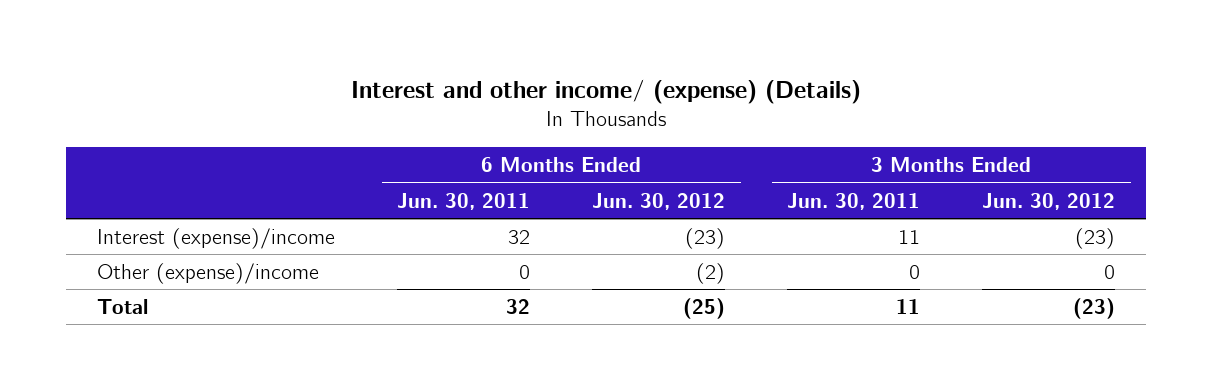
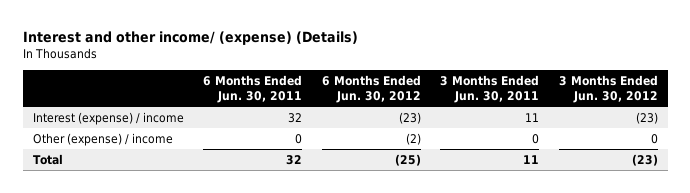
[97,227,336,249] Interest (expense)/income -> [32,111,184,125] Interest (expense) / income
[97,262,320,284] Other (expense)/income -> [32,132,173,146] Other (expense) / income

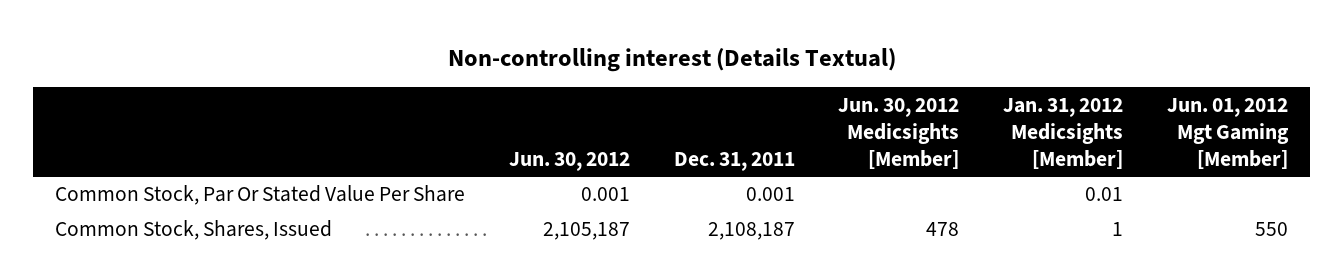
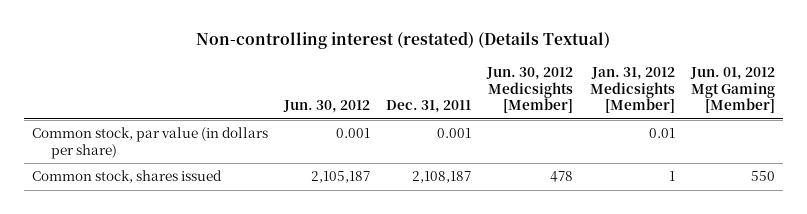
[447,48,896,73] Non-controlling interest (Details Textual) -> [196,31,611,50] Non-controlling interest (restated) (Details Textual)
[54,185,465,206] Common Stock, Par Or Stated Value Per Share -> [32,127,269,159] Common stock, par value (in dollars per share)
[54,220,332,241] Common Stock, Shares, Issued -> [32,170,223,184] Common stock, shares issued

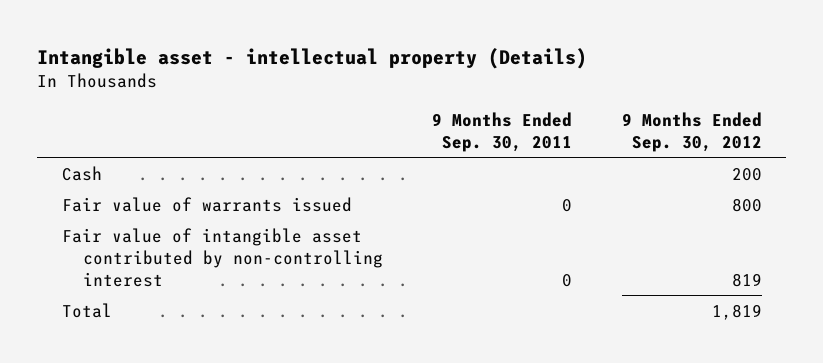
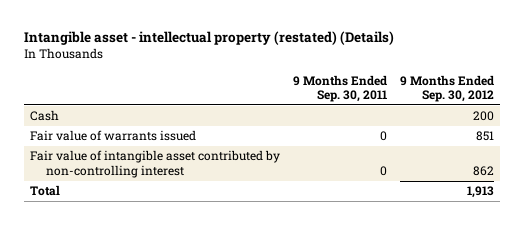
[37,47,588,69] Intangible asset - intellectual property (Details) -> [24,31,395,46] Intangible asset - intellectual property (restated) (Details)
[731,197,762,212] 800 -> [476,131,495,142] 851
[731,272,762,287] 819 -> [473,165,495,176] 862
[711,303,762,320] 1,819 -> [467,186,495,199] 1,913

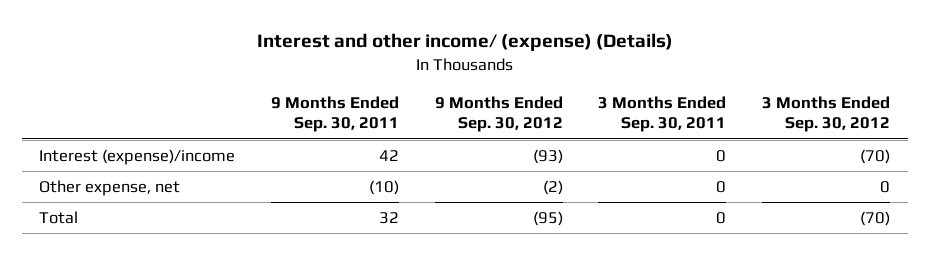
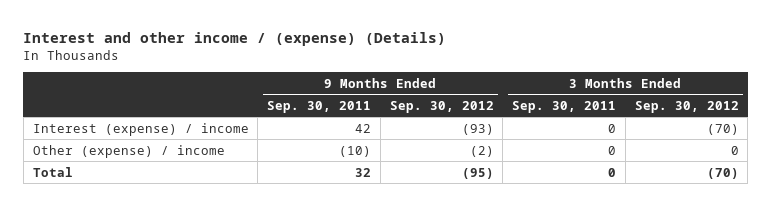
[256,33,673,52] Interest and other income/ (expense) (Details) -> [23,31,447,46] Interest and other income / (expense) (Details)
[39,149,236,166] Interest (expense)/income -> [32,122,249,136] Interest (expense) / income
[39,180,181,197] Other expense, net -> [32,144,225,158] Other (expense) / income

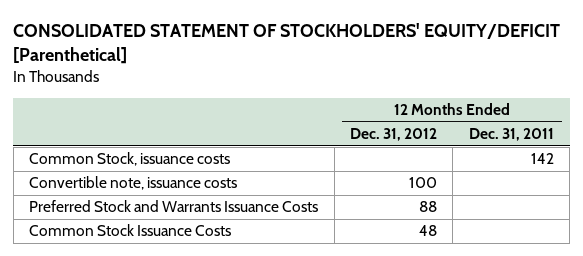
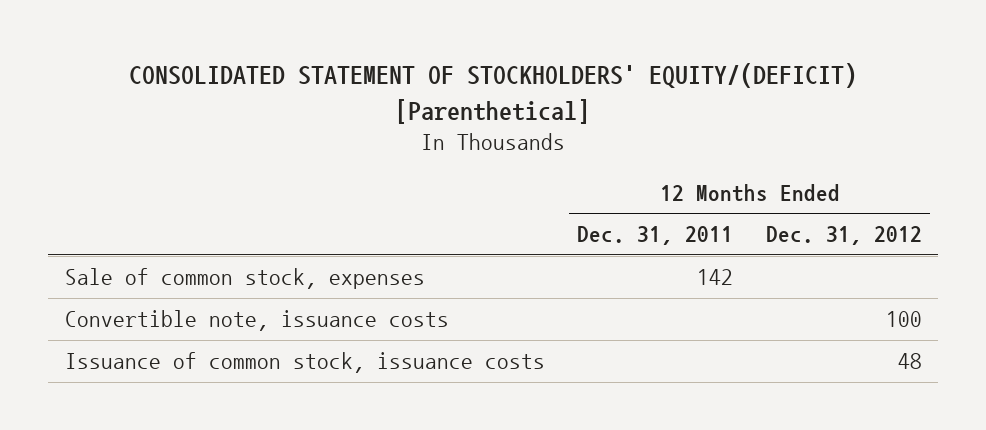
[13,23,561,65] CONSOLIDATED STATEMENT OF STOCKHOLDERS' EQUITY/DEFICIT [Parenthetical] -> [129,63,858,124] CONSOLIDATED STATEMENT OF STOCKHOLDERS' EQUITY/(DEFICIT) [Parenthetical]
[29,152,231,167] Common Stock, issuance costs -> [64,268,425,290] Sale of common stock, expenses
[29,200,319,213] Preferred Stock and Warrants Issuance Costs -> none
[29,224,232,237] Common Stock Issuance Costs -> [64,352,545,374] Issuance of common stock, issuance costs

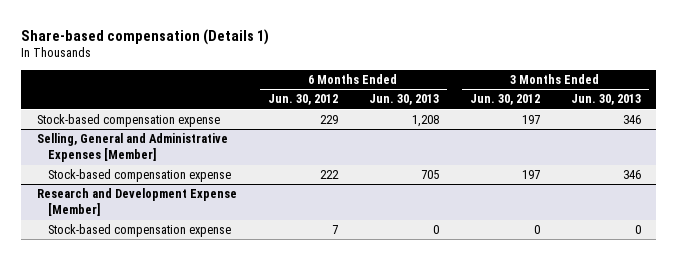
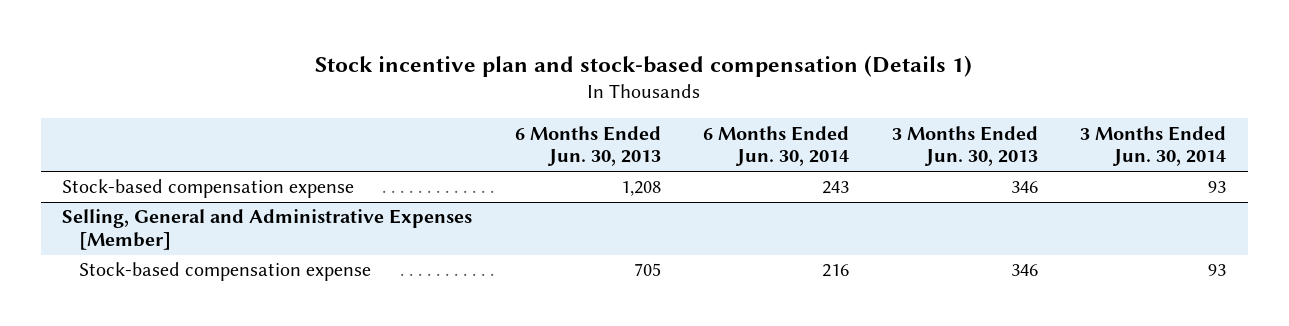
[21,28,270,45] Share-based compensation (Details 1) -> [315,54,973,77] Stock incentive plan and stock-based compensation (Details 1)
[267,94,338,106] Jun. 30, 2012 -> none
[469,94,540,106] Jun. 30, 2012 -> none
none -> [703,125,850,167] 6 Months Ended Jun. 30, 2014
none -> [1080,125,1227,167] 3 Months Ended Jun. 30, 2014
[36,188,237,217] Research and Development Expense [Member] -> none
[47,224,231,238] Stock-based compensation expense -> none

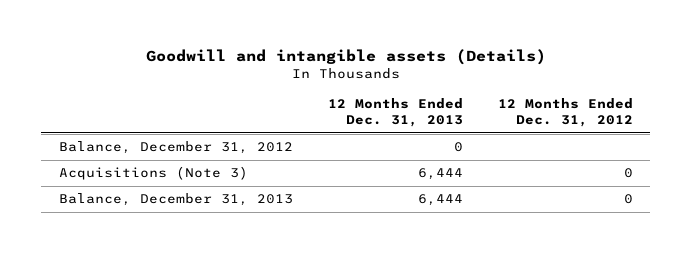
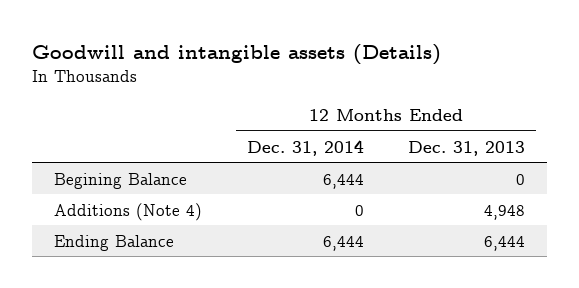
[497,98,633,128] 12 Months Ended Dec. 31, 2012 -> none
none -> [246,139,364,156] Dec. 31, 2014
[58,141,293,155] Balance, December 31, 2012 -> [54,172,188,189] Begining Balance
[58,166,248,181] Acquisitions (Note 3) -> [54,202,203,221] Additions (Note 4)
[417,168,463,181] 6,444 -> [483,204,525,220] 4,948
[58,193,293,207] Balance, December 31, 2013 -> [54,234,175,251] Ending Balance

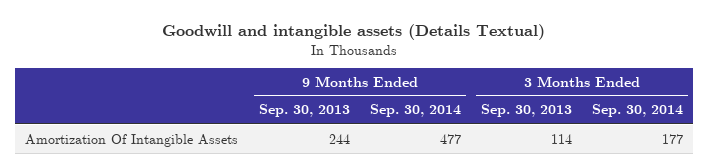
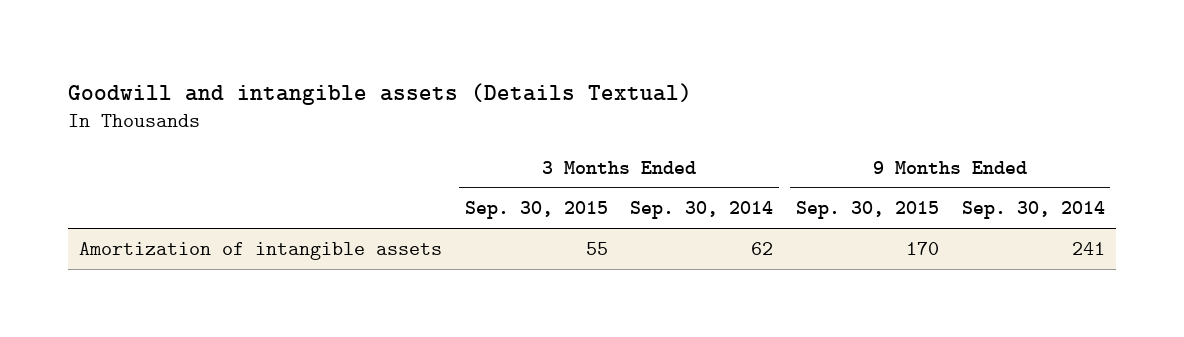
[258,104,350,118] Sep. 30, 2013 -> none
[480,104,572,118] Sep. 30, 2013 -> none
none -> [464,201,608,220] Sep. 30, 2015
none -> [796,201,940,220] Sep. 30, 2015
[25,133,239,147] Amortization Of Intangible Assets -> [78,242,442,261] Amortization of intangible assets
[439,133,461,144] 477 -> [1071,242,1105,256] 241
[662,133,684,144] 177 -> [751,242,774,256] 62

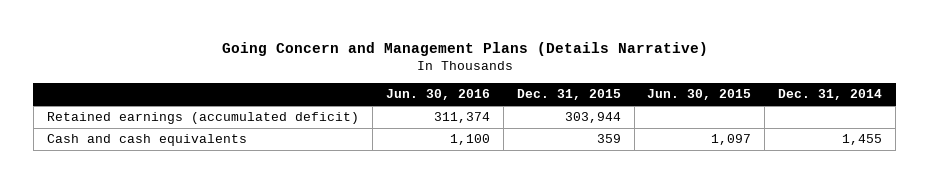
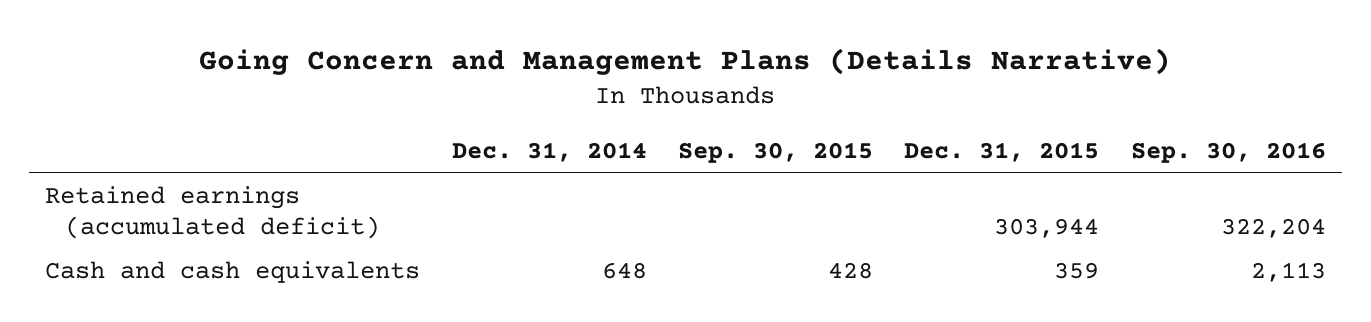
[385,89,490,101] Jun. 30, 2016 -> none
[647,89,752,101] Jun. 30, 2015 -> none
none -> [677,142,873,164] Sep. 30, 2015
none -> [1130,142,1326,164] Sep. 30, 2016
[842,134,883,146] 1,455 -> [601,262,647,280] 648

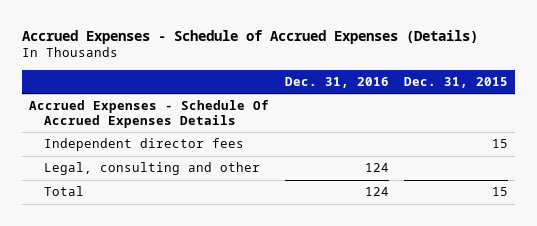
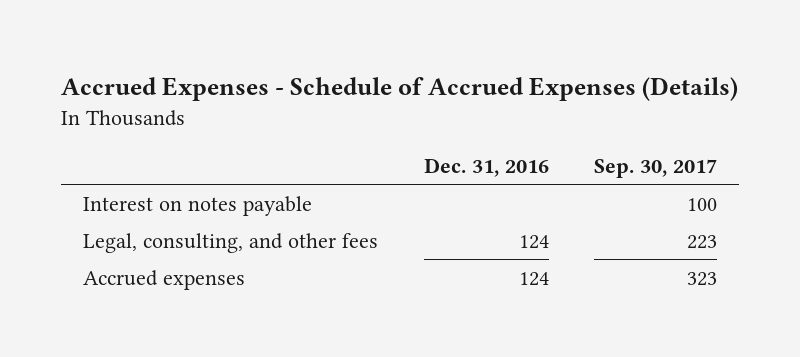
[403,76,508,88] Dec. 31, 2015 -> none
none -> [593,159,717,179] Sep. 30, 2017
[29,100,270,128] Accrued Expenses - Schedule Of Accrued Expenses Details -> none
[44,138,245,152] Independent director fees -> none
none -> [83,195,313,216] Interest on notes payable
[44,162,261,176] Legal, consulting and other -> [83,232,379,253] Legal, consulting, and other fees
[44,186,85,197] Total -> [83,269,246,290] Accrued expenses

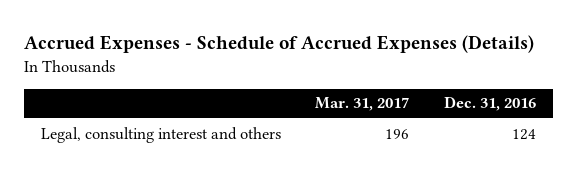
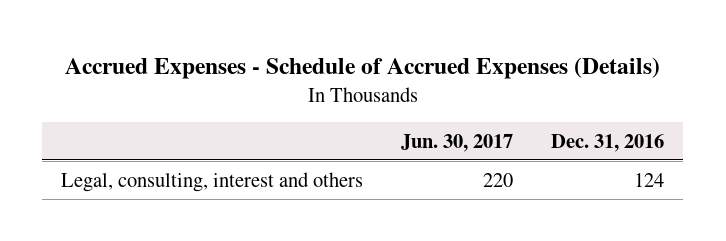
[315,97,410,112] Mar. 31, 2017 -> none
none -> [401,133,514,152] Jun. 30, 2017
[40,126,281,143] Legal, consulting interest and others -> [61,171,364,192] Legal, consulting, interest and others

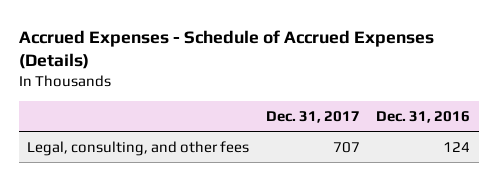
[401,133,514,152] Jun. 30, 2017 -> none
none -> [265,111,360,124] Dec. 31, 2017
[61,171,364,192] Legal, consulting, interest and others -> [27,140,250,156] Legal, consulting, and other fees

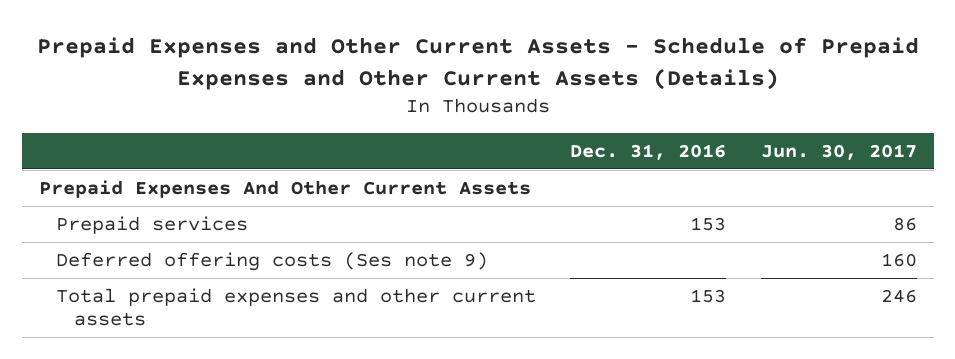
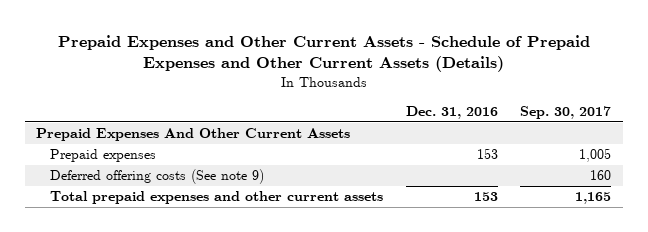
[760,143,917,160] Jun. 30, 2017 -> none
none -> [520,106,612,120] Sep. 30, 2017
[56,215,249,234] Prepaid services -> [49,149,156,163] Prepaid expenses
[56,251,489,271] Deferred offering costs (Ses note 9) -> [49,169,264,185] Deferred offering costs (See note 9)

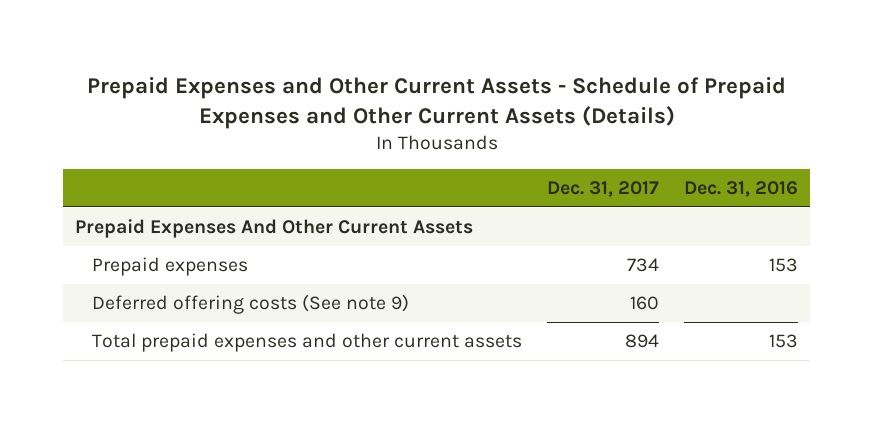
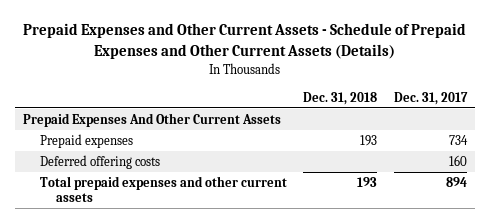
[683,180,798,197] Dec. 31, 2016 -> none
none -> [303,91,378,105] Dec. 31, 2018
[92,294,410,315] Deferred offering costs (See note 9) -> [39,154,160,169] Deferred offering costs

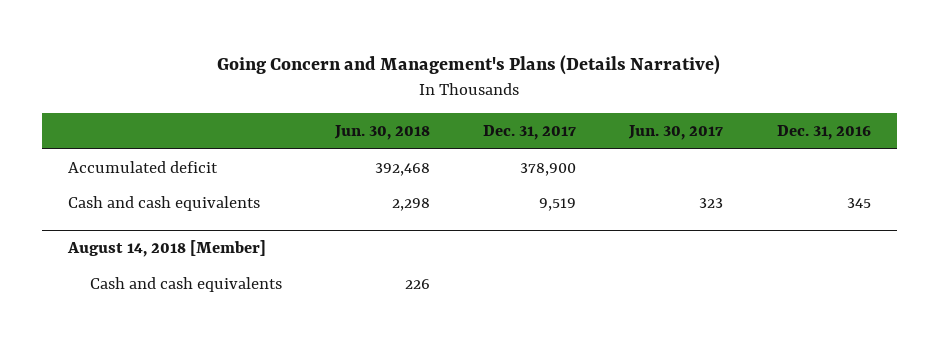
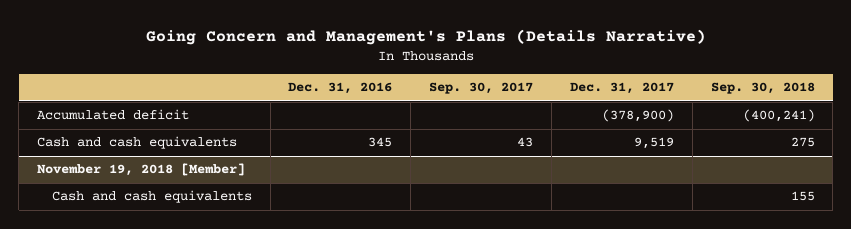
[334,125,431,141] Jun. 30, 2018 -> none
[628,125,724,141] Jun. 30, 2017 -> none
none -> [429,82,534,95] Sep. 30, 2017
none -> [710,82,815,95] Sep. 30, 2018
[520,162,577,176] 378,900 -> [601,109,674,123] (378,900)
[67,240,267,258] August 14, 2018 [Member] -> none
none -> [36,163,245,177] November 19, 2018 [Member]

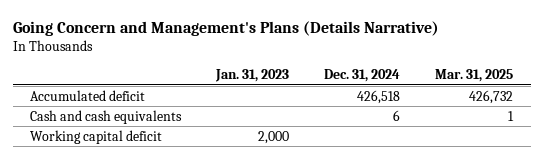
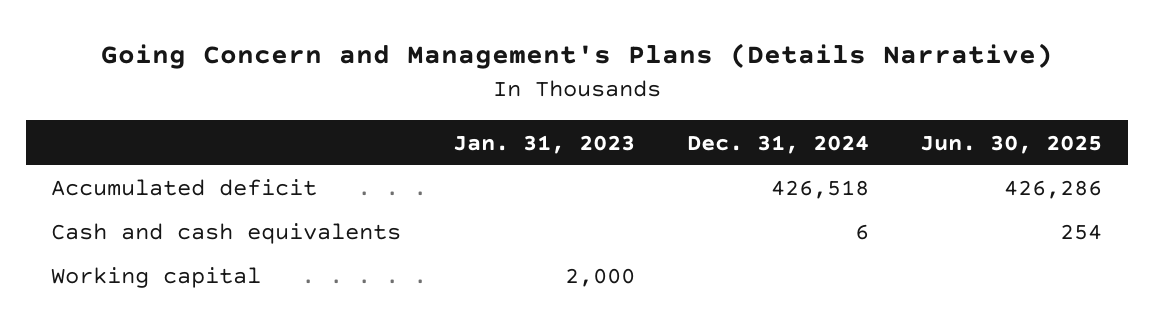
[435,69,514,83] Mar. 31, 2025 -> none
none -> [920,134,1103,154] Jun. 30, 2025
[30,129,163,144] Working capital deficit -> [51,267,262,289] Working capital

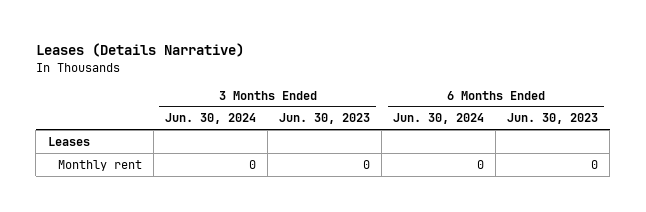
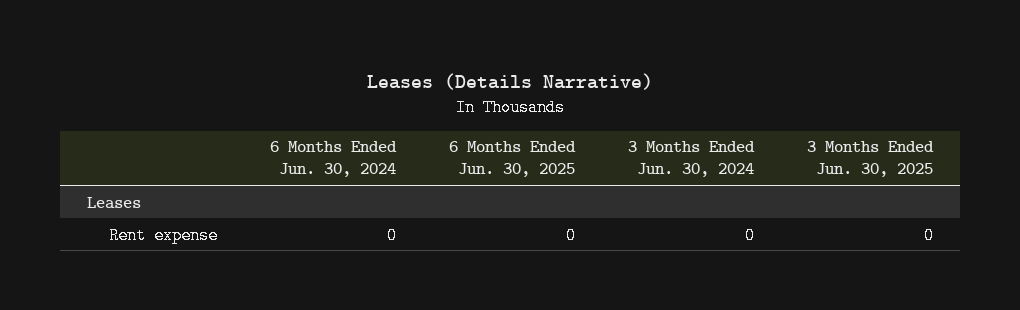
[279,113,371,125] Jun. 30, 2023 -> none
[507,113,599,125] Jun. 30, 2023 -> none
none -> [448,141,576,178] 6 Months Ended Jun. 30, 2025
none -> [807,141,935,178] 3 Months Ended Jun. 30, 2025
[58,159,143,171] Monthly rent -> [108,226,218,244] Rent expense

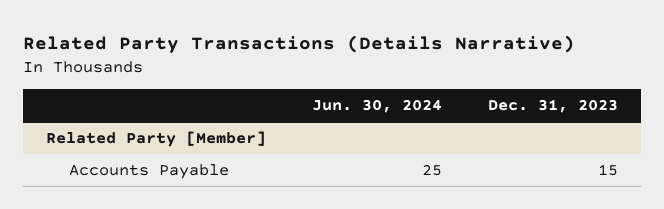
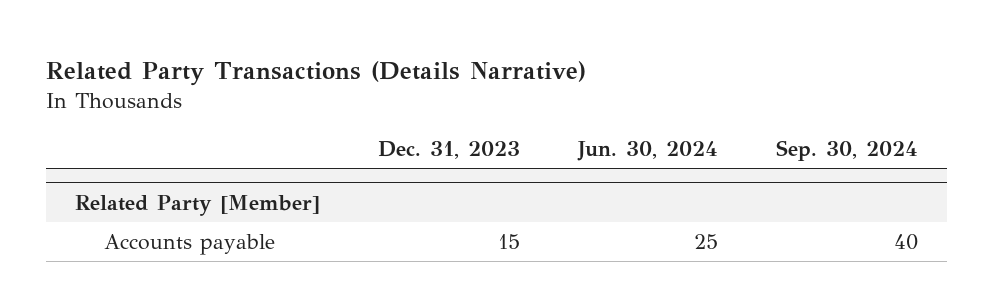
none -> [776,140,919,162] Sep. 30, 2024
[69,163,230,179] Accounts Payable -> [103,233,275,255] Accounts payable

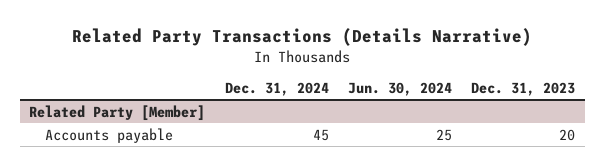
[776,140,919,162] Sep. 30, 2024 -> none
none -> [224,82,329,97] Dec. 31, 2024
[497,233,520,249] 15 -> [559,128,576,141] 20

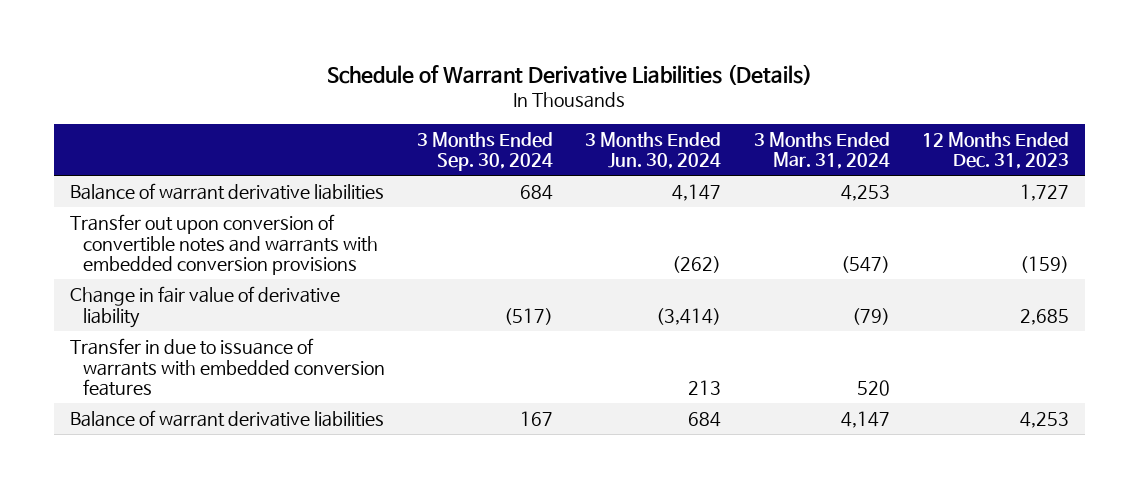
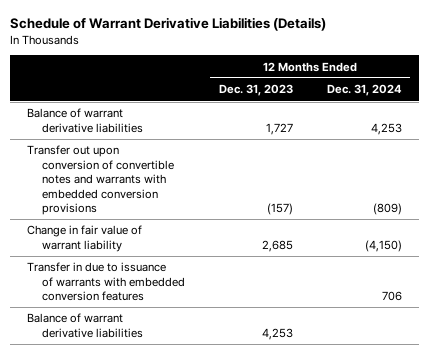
[417,131,554,172] 3 Months Ended Sep. 30, 2024 -> none
[585,131,722,170] 3 Months Ended Jun. 30, 2024 -> none
[753,131,890,170] 3 Months Ended Mar. 31, 2024 -> none
none -> [326,84,402,97] Dec. 31, 2024
[1019,256,1069,274] (159) -> [266,202,293,215] (157)
[69,286,340,328] Change in fair value of derivative liability -> [26,225,142,252] Change in fair value of warrant liability

